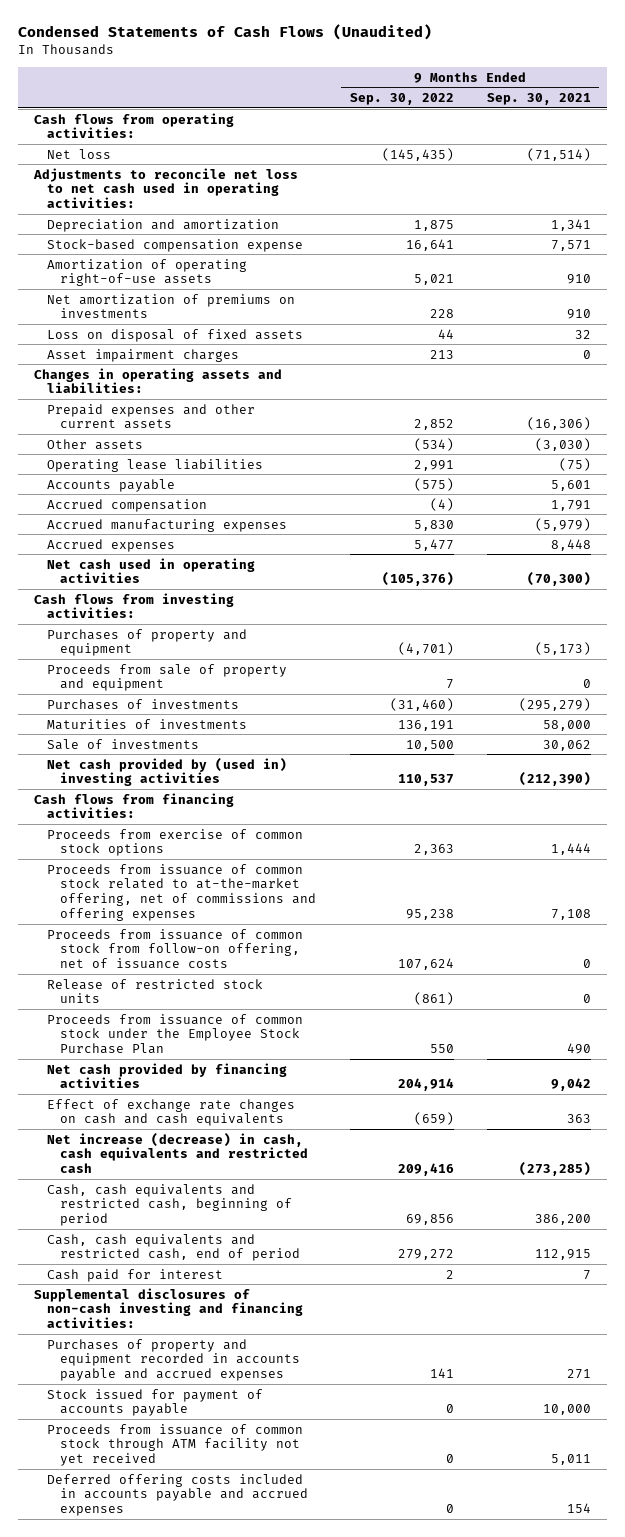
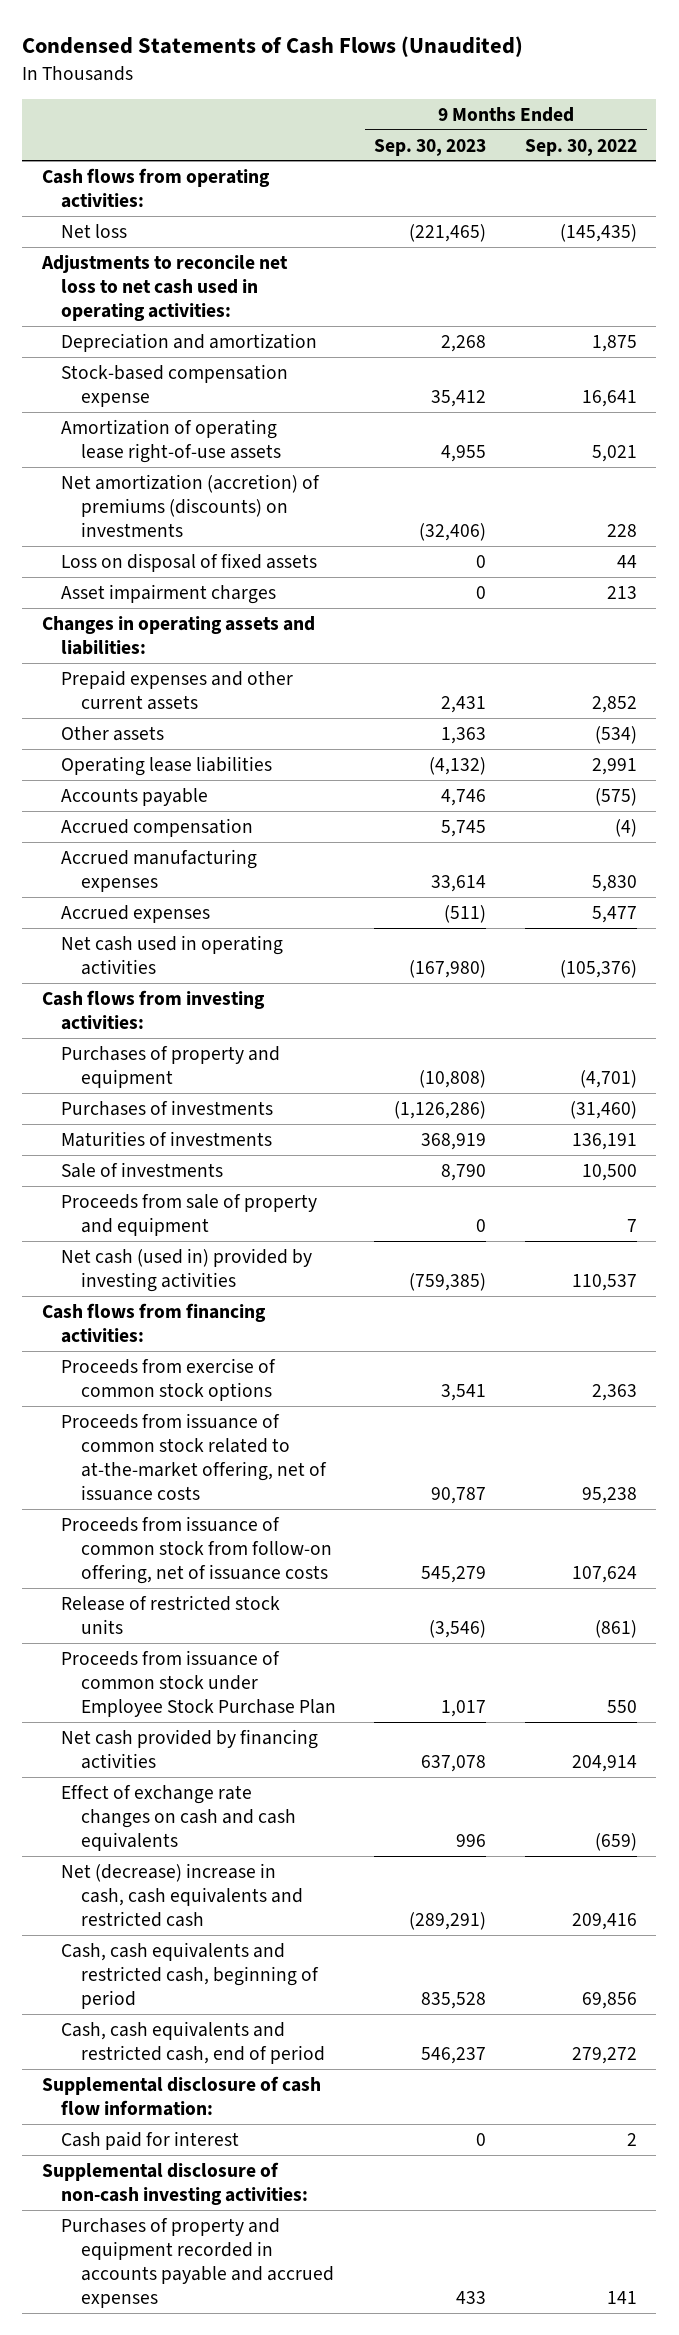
[486,92,591,105] Sep. 30, 2021 -> none
none -> [374,138,487,156] Sep. 30, 2023
[47,258,248,287] Amortization of operating right-of-use assets -> [61,418,281,463] Amortization of operating lease right-of-use assets
[47,293,296,319] Net amortization of premiums on investments -> [61,473,321,538] Net amortization (accretion) of premiums (discounts) on investments
[47,663,288,692] Proceeds from sale of property and equipment -> [61,1193,318,1236] Proceeds from sale of property and equipment
[47,757,288,787] Net cash provided by (used in) investing activities -> [61,1247,313,1292] Net cash (used in) provided by investing activities
[47,863,317,922] Proceeds from issuance of common stock related to at-the-market offering, net of commissions and offering expenses -> [61,1412,327,1502] Proceeds from issuance of common stock related to at-the-market offering, net of issuance costs
[47,1013,304,1055] Proceeds from issuance of common stock under the Employee Stock Purchase Plan -> [61,1649,336,1718] Proceeds from issuance of common stock under Employee Stock Purchase Plan
[47,1132,309,1174] Net increase (decrease) in cash, cash equivalents and restricted cash -> [61,1862,303,1928] Net (decrease) increase in cash, cash equivalents and restricted cash
none -> [41,2075,321,2116] Supplemental disclosure of cash flow information:
[34,1287,304,1329] Supplemental disclosures of non-cash investing and financing activities: -> [41,2161,309,2205] Supplemental disclosure of non-cash investing activities:
[47,1388,264,1417] Stock issued for payment of accounts payable -> none
[47,1423,304,1467] Proceeds from issuance of common stock through ATM facility not yet received -> none
[47,1473,309,1517] Deferred offering costs included in accounts payable and accrued expenses -> none

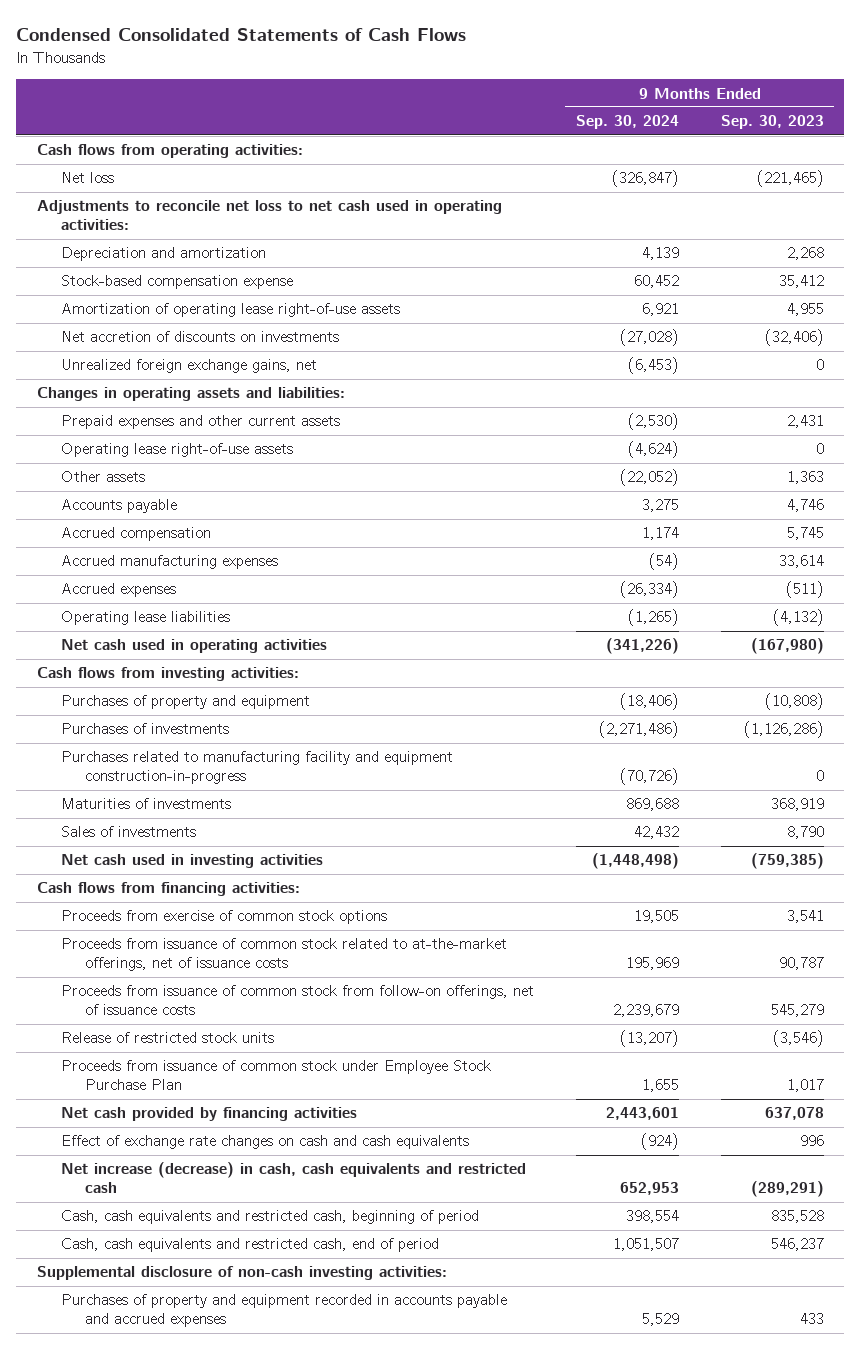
[22,35,524,57] Condensed Statements of Cash Flows (Unaudited) -> [16,28,467,42] Condensed Consolidated Statements of Cash Flows
[525,138,638,156] Sep. 30, 2022 -> none
none -> [575,115,679,130] Sep. 30, 2024
[61,552,318,572] Loss on disposal of fixed assets -> none
[61,583,277,604] Asset impairment charges -> none
[61,473,321,538] Net amortization (accretion) of premiums (discounts) on investments -> [61,331,340,343] Net accretion of discounts on investments
none -> [61,359,318,374] Unrealized foreign exchange gains, net
none -> [61,443,294,458] Operating lease right-of-use assets
[61,755,273,776] Operating lease liabilities -> [61,611,231,626] Operating lease liabilities
none -> [61,751,454,785] Purchases related to manufacturing facility and equipment construction-in-progress
[61,1193,318,1236] Proceeds from sale of property and equipment -> none
[61,1161,224,1178] Sale of investments -> [61,826,197,838] Sales of investments
[61,1247,313,1292] Net cash (used in) provided by investing activities -> [61,854,324,869] Net cash used in investing activities
[61,1412,327,1502] Proceeds from issuance of common stock related to at-the-market offering, net of issuance costs -> [61,938,508,972] Proceeds from issuance of common stock related to at-the-market offerings, net of issuance costs
[61,1515,332,1585] Proceeds from issuance of common stock from follow-on offering, net of issuance costs -> [61,985,535,1016] Proceeds from issuance of common stock from follow-on offerings, net of issuance costs
[61,1862,303,1928] Net (decrease) increase in cash, cash equivalents and restricted cash -> [61,1162,527,1194] Net increase (decrease) in cash, cash equivalents and restricted cash
[41,2075,321,2116] Supplemental disclosure of cash flow information: -> none
[61,2130,240,2150] Cash paid for interest -> none

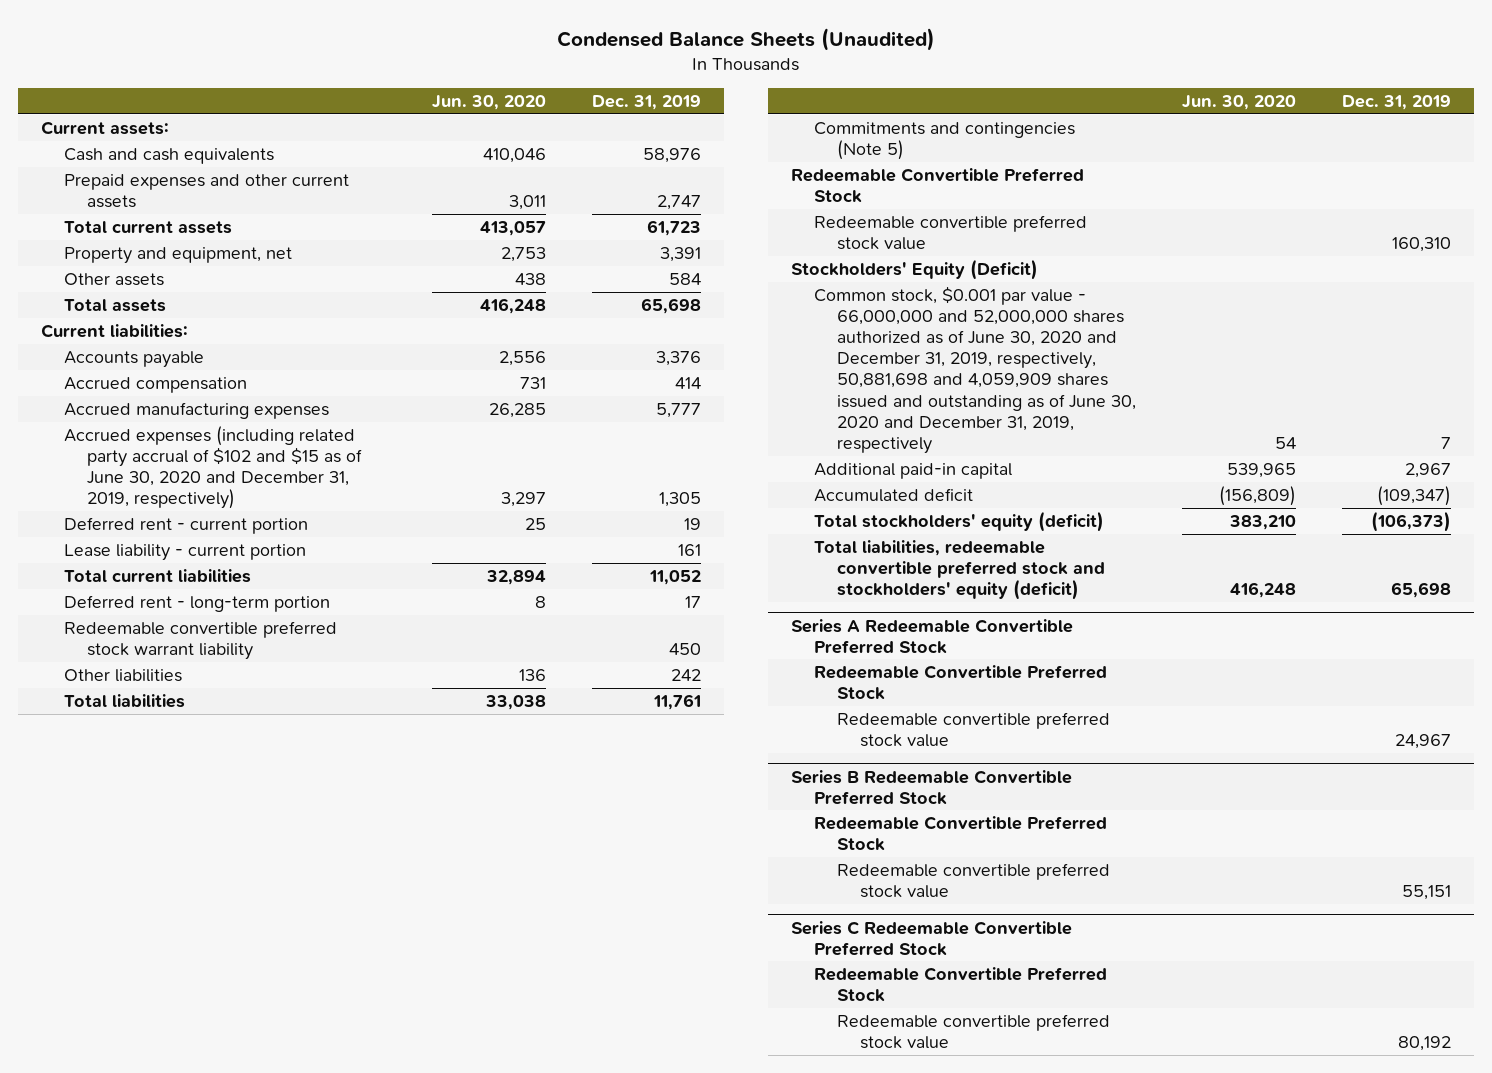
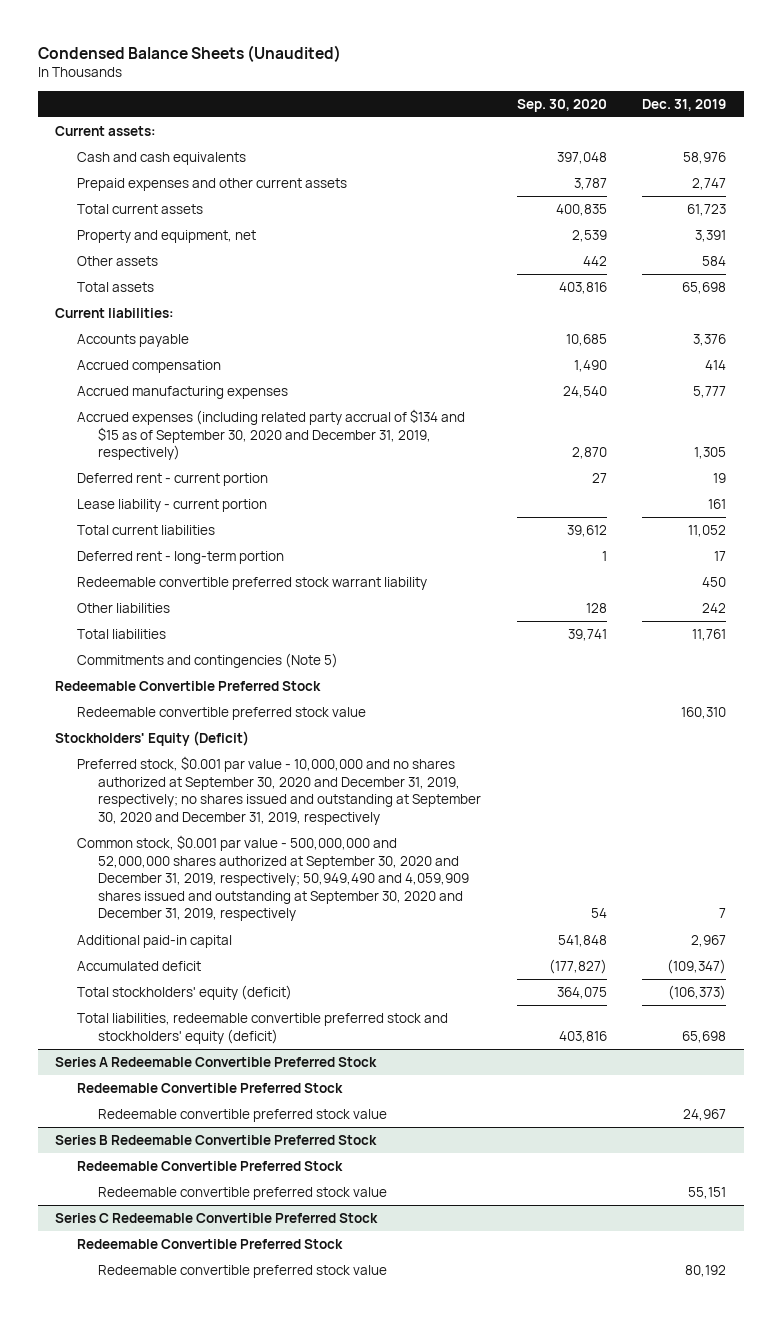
[431,95,546,111] Jun. 30, 2020 -> none
none -> [516,98,607,112] Sep. 30, 2020
[64,425,363,510] Accrued expenses (including related party accrual of $102 and $15 as of June 30, 2020 and December 31, 2019, respectively) -> [76,409,465,461] Accrued expenses (including related party accrual of $134 and $15 as of September 30, 2020 and December 31, 2019, respectively)
none -> [76,756,482,825] Preferred stock, $0.001 par value - 10,000,000 and no shares authorized at September 30, 2020 and December 31, 2019, respectively; no shares issued and outstanding at September 30, 2020 and December 31, 2019, respectively
[814,285,1137,454] Common stock, $0.001 par value - 66,000,000 and 52,000,000 shares authorized as of June 30, 2020 and December 31, 2019, respectively, 50,881,698 and 4,059,909 shares issued and outstanding as of June 30, 2020 and December 31, 2019, respectively -> [76,835,470,922] Common stock, $0.001 par value - 500,000,000 and 52,000,000 shares authorized at September 30, 2020 and December 31, 2019, respectively; 50,949,490 and 4,059,909 shares issued and outstanding at September 30, 2020 and December 31, 2019, respectively

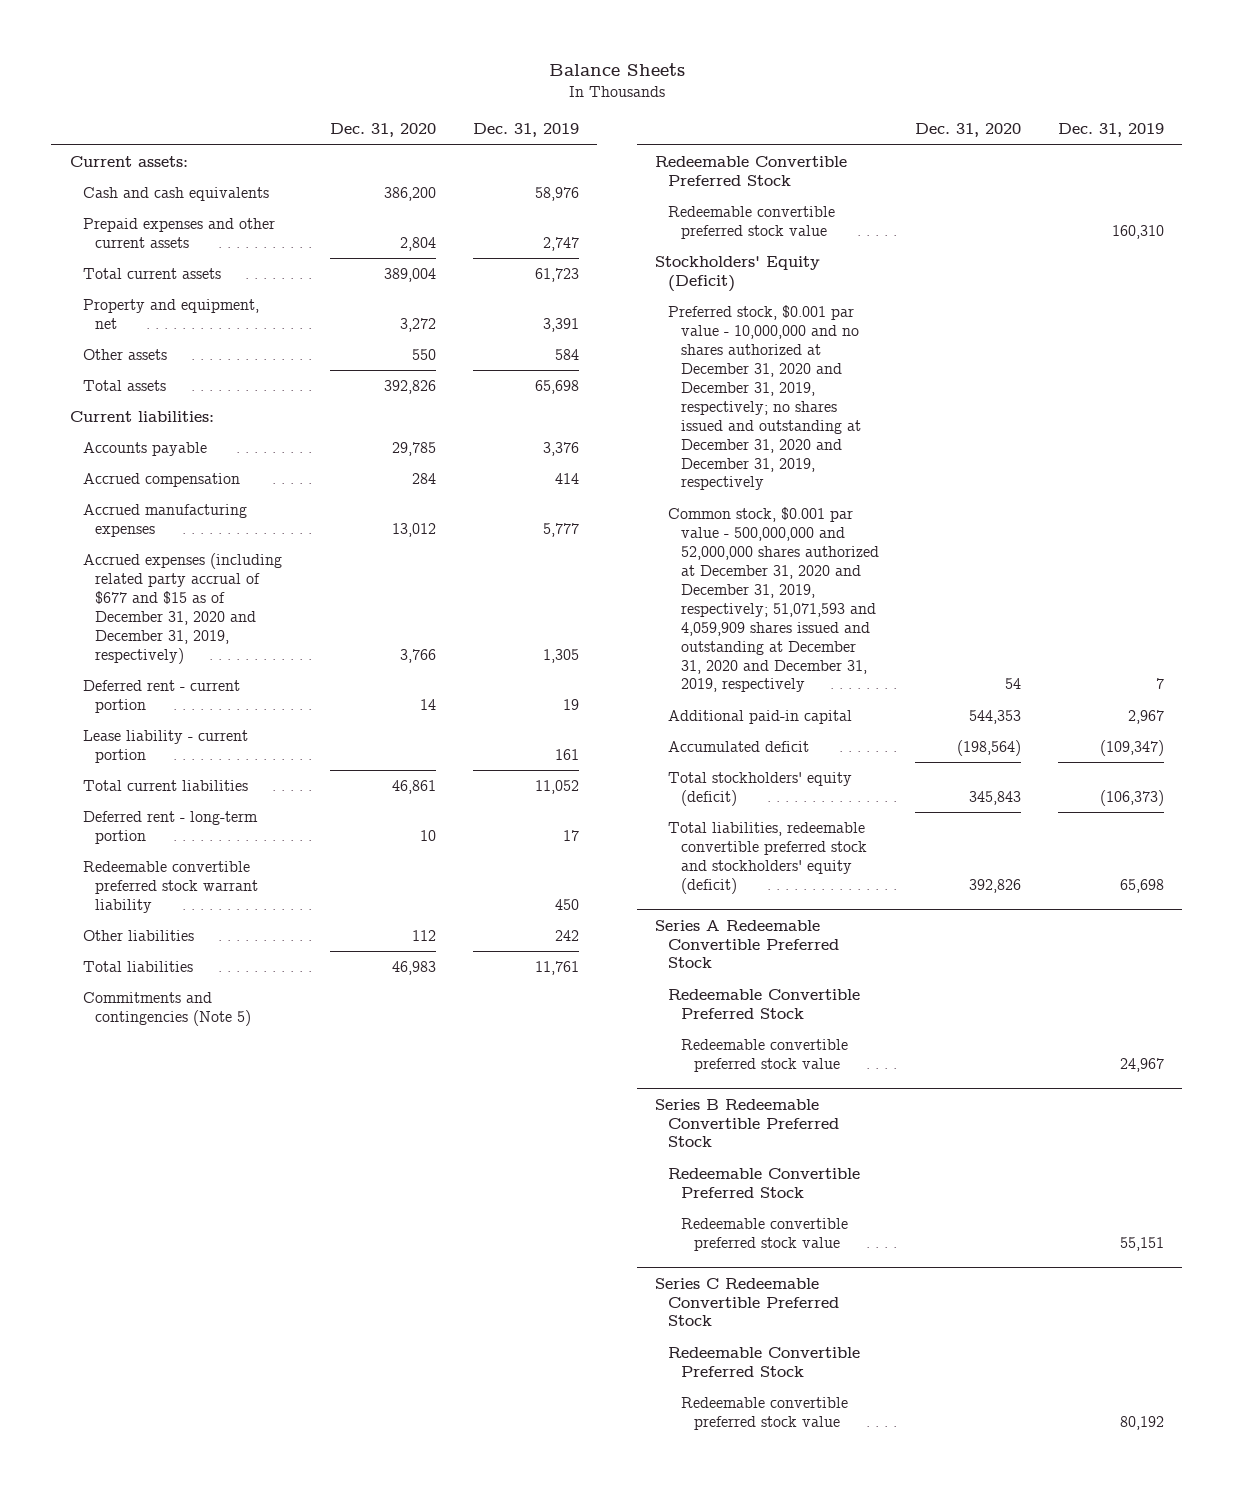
[37,44,341,62] Condensed Balance Sheets (Unaudited) -> [548,63,685,77] Balance Sheets
[516,98,607,112] Sep. 30, 2020 -> none
none -> [330,123,437,138] Dec. 31, 2020
[76,409,465,461] Accrued expenses (including related party accrual of $134 and $15 as of September 30, 2020 and December 31, 2019, respectively) -> [82,553,282,664] Accrued expenses (including related party accrual of $677 and $15 as of December 31, 2020 and December 31, 2019, respectively)
[76,756,482,825] Preferred stock, $0.001 par value - 10,000,000 and no shares authorized at September 30, 2020 and December 31, 2019, respectively; no shares issued and outstanding at September 30, 2020 and December 31, 2019, respectively -> [667,305,861,491] Preferred stock, $0.001 par value - 10,000,000 and no shares authorized at December 31, 2020 and December 31, 2019, respectively; no shares issued and outstanding at December 31, 2020 and December 31, 2019, respectively
[76,835,470,922] Common stock, $0.001 par value - 500,000,000 and 52,000,000 shares authorized at September 30, 2020 and December 31, 2019, respectively; 50,949,490 and 4,059,909 shares issued and outstanding at September 30, 2020 and December 31, 2019, respectively -> [667,507,879,693] Common stock, $0.001 par value - 500,000,000 and 52,000,000 shares authorized at December 31, 2020 and December 31, 2019, respectively; 51,071,593 and 4,059,909 shares issued and outstanding at December 31, 2020 and December 31, 2019, respectively

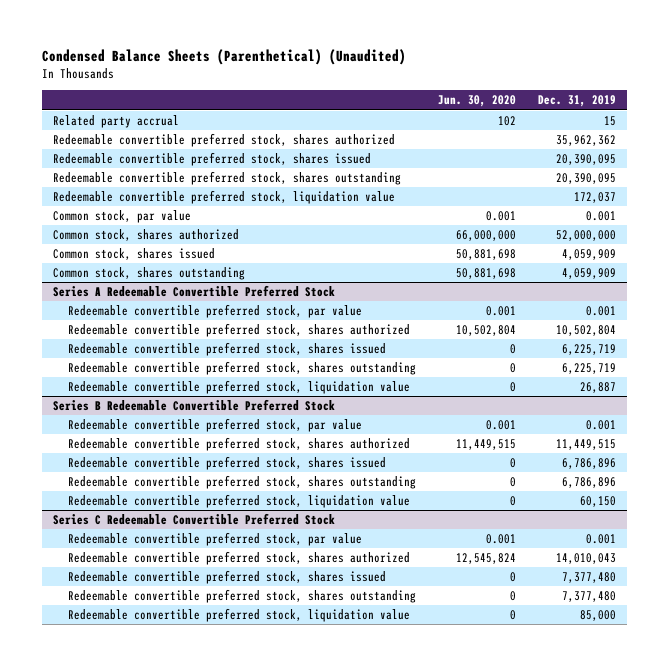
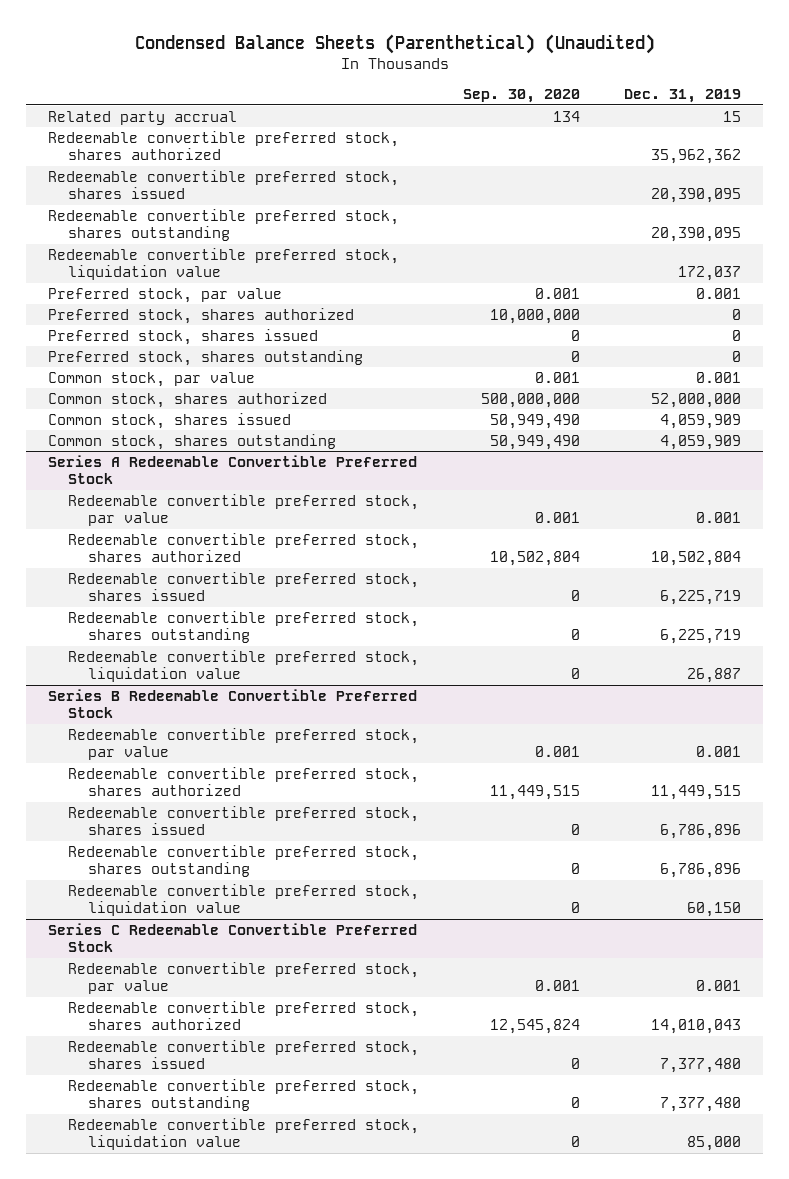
[437,95,516,108] Jun. 30, 2020 -> none
none -> [462,89,580,104] Sep. 30, 2020
none -> [47,287,282,303] Preferred stock, par value
none -> [47,307,354,324] Preferred stock, shares authorized
none -> [47,328,318,345] Preferred stock, shares issued
none -> [47,349,363,366] Preferred stock, shares outstanding

